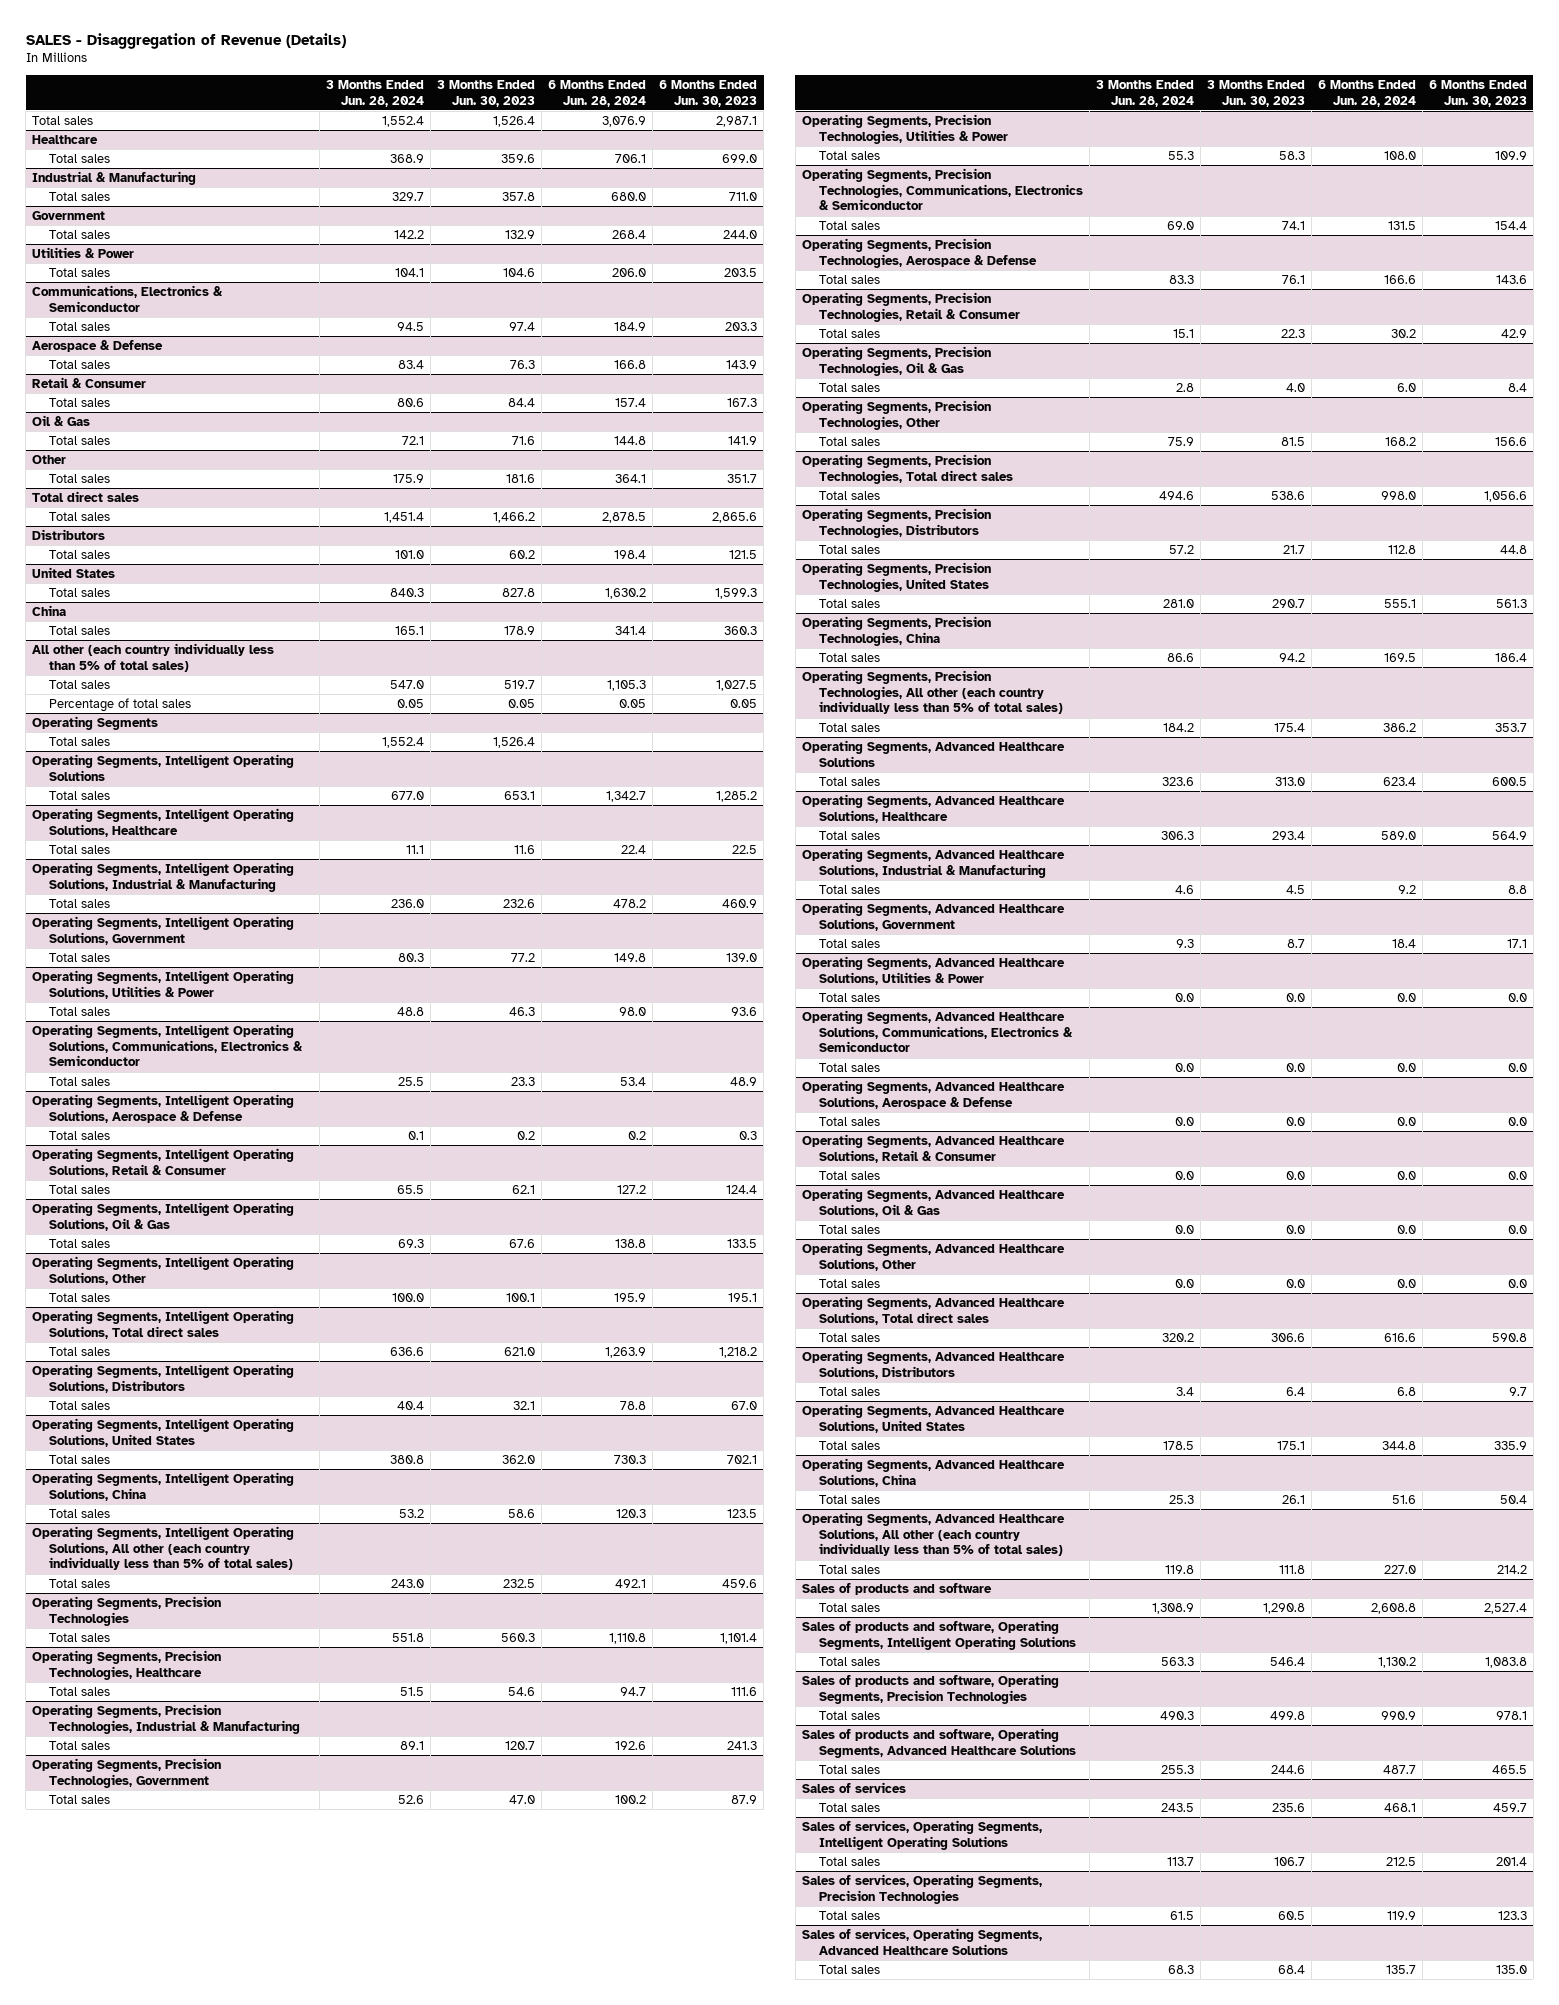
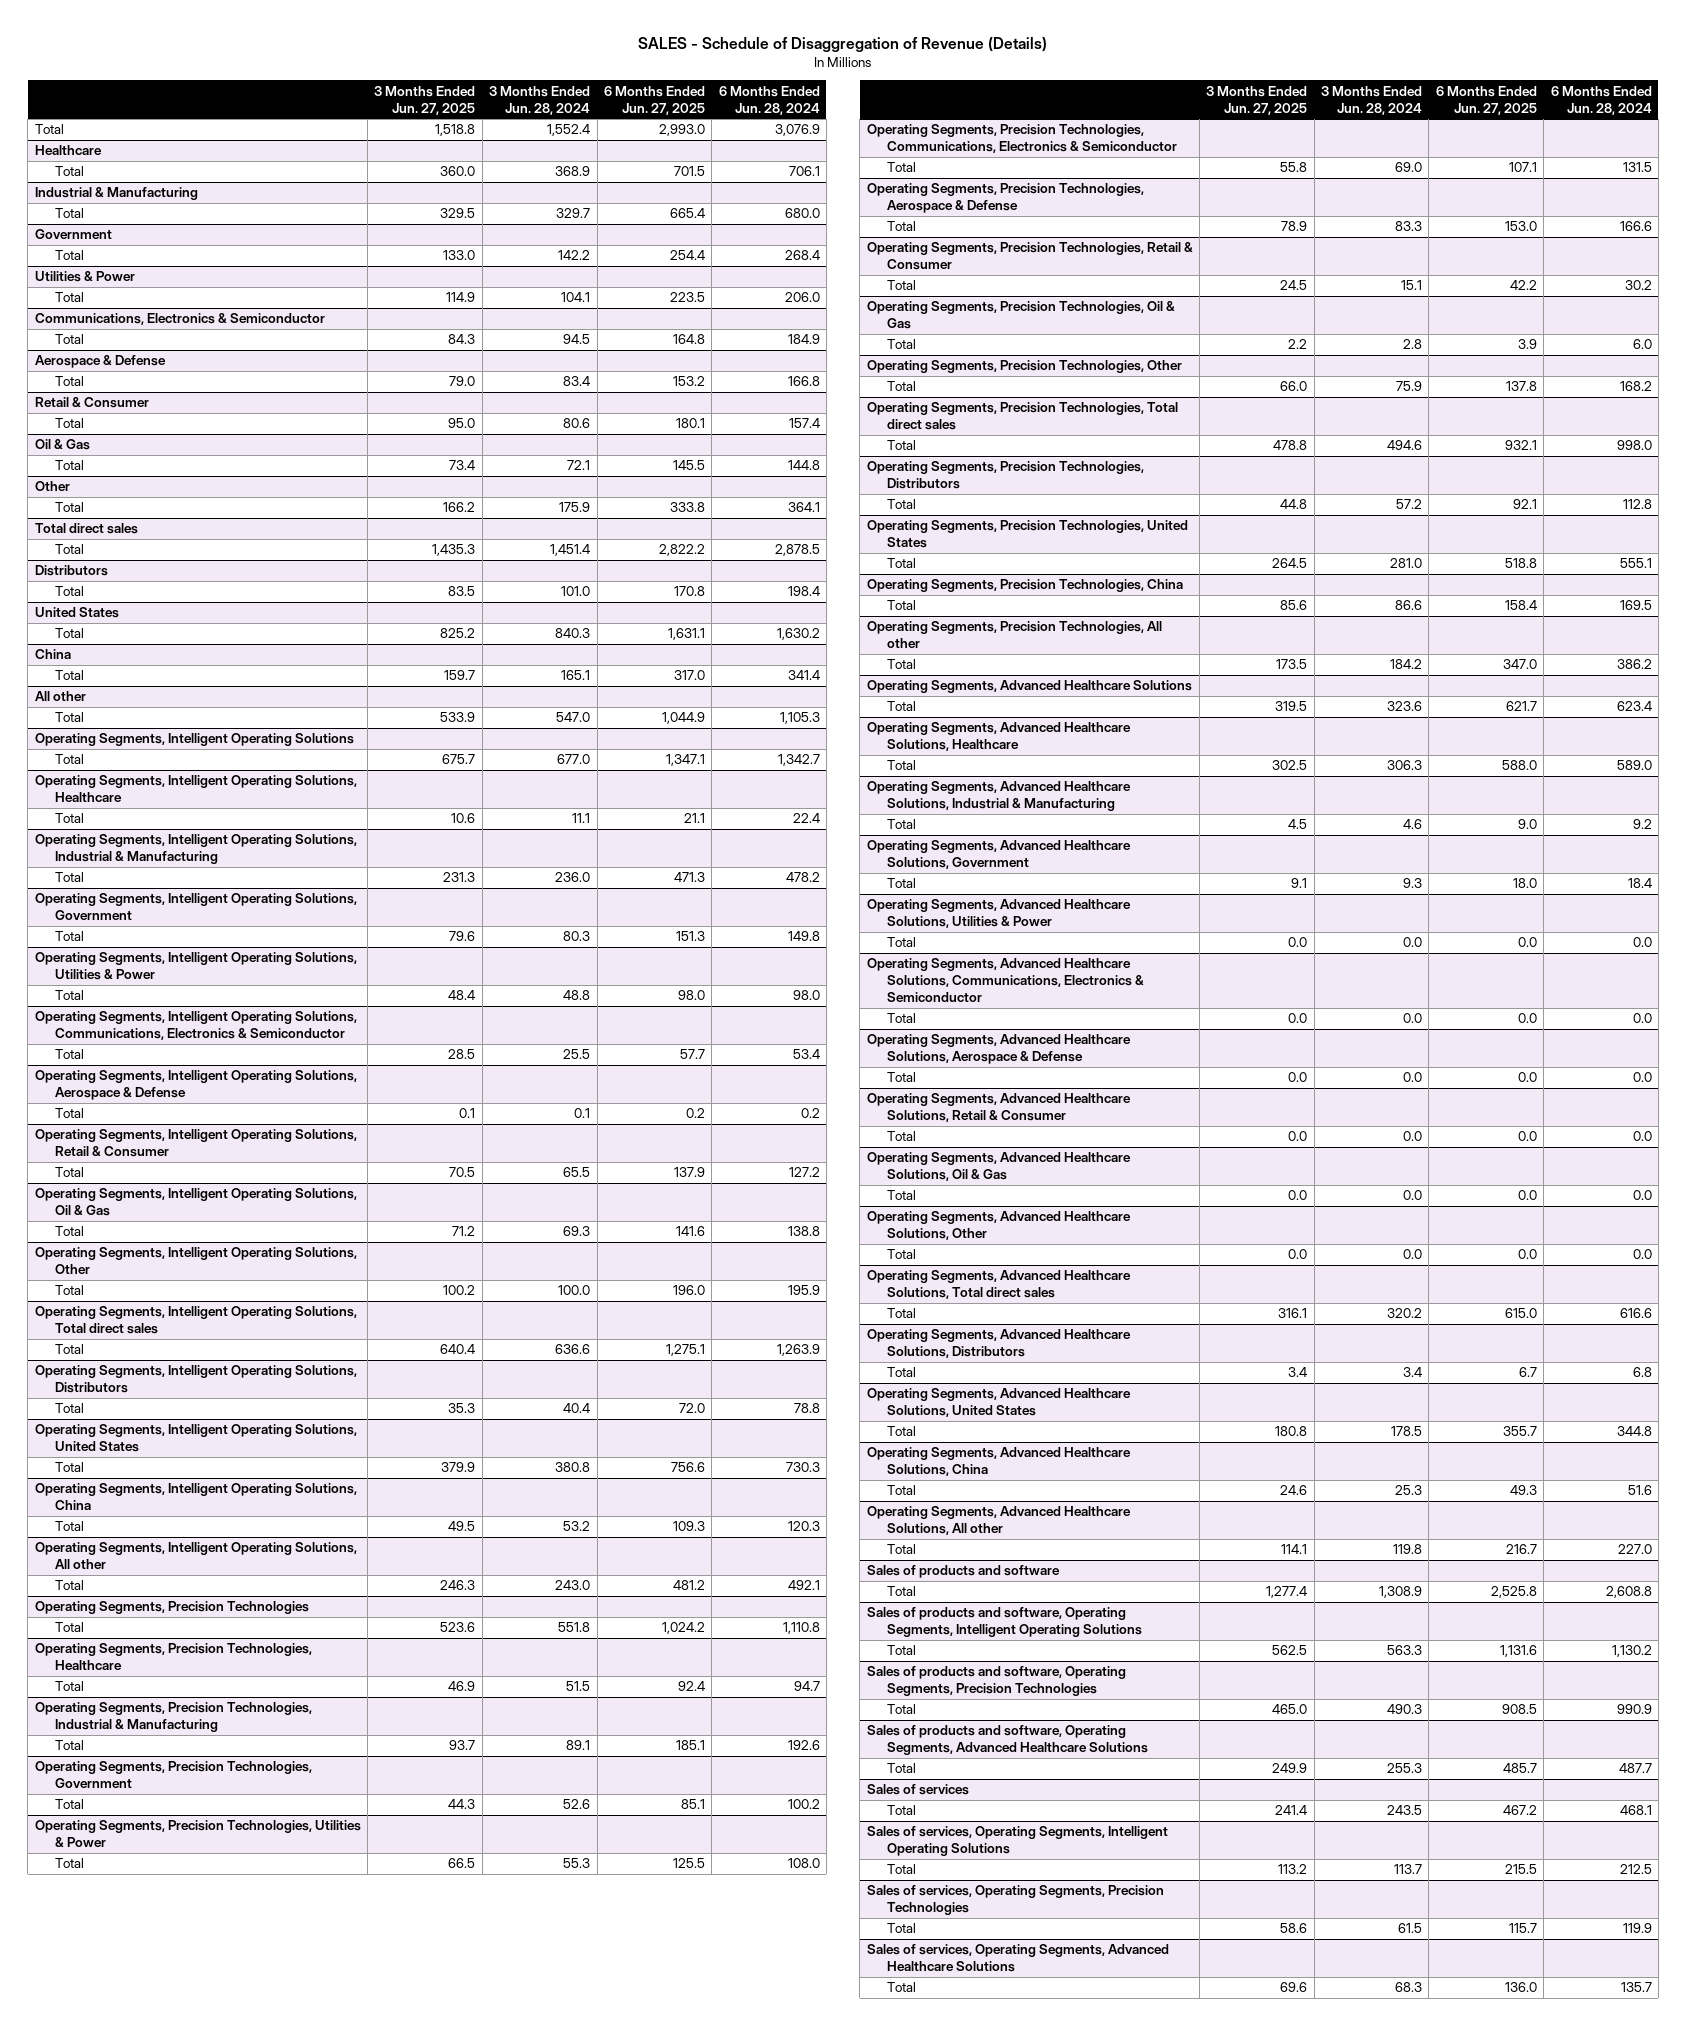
[25,33,346,50] SALES - Disaggregation of Revenue (Details) -> [638,36,1048,52] SALES - Schedule of Disaggregation of Revenue (Details)
[437,79,536,107] 3 Months Ended Jun. 30, 2023 -> none
[659,79,758,107] 6 Months Ended Jun. 30, 2023 -> none
none -> [374,85,476,115] 3 Months Ended Jun. 27, 2025
none -> [603,85,705,115] 6 Months Ended Jun. 27, 2025
[32,115,94,125] Total sales -> [34,124,64,135] Total
[49,153,111,163] Total sales -> [55,166,85,177] Total
[49,191,111,201] Total sales -> [55,208,85,219] Total
[49,229,111,239] Total sales -> [55,250,85,261] Total
[49,267,111,277] Total sales -> [55,292,85,303] Total
[49,321,111,331] Total sales -> [55,334,85,345] Total
[49,359,111,369] Total sales -> [55,376,85,387] Total
[49,397,111,407] Total sales -> [55,418,85,429] Total
[49,435,111,445] Total sales -> [55,460,85,471] Total
[49,473,111,483] Total sales -> [55,502,85,513] Total
[49,511,111,521] Total sales -> [55,544,85,555] Total
[49,549,111,559] Total sales -> [55,586,85,597] Total
[49,587,111,597] Total sales -> [55,628,85,639] Total
[49,697,192,712] Percentage of total sales -> none
[32,715,159,730] Operating Segments -> none
[49,736,111,746] Total sales -> none
[49,625,111,635] Total sales -> [55,670,85,681] Total
[32,642,275,672] All other (each country individually less than 5% of total sales) -> [34,691,86,702] All other
[49,679,111,689] Total sales -> [55,712,85,723] Total
[49,790,111,800] Total sales -> [55,754,85,765] Total
[49,844,111,854] Total sales -> [55,813,85,824] Total
[49,898,111,908] Total sales -> [55,872,85,883] Total
[49,952,111,962] Total sales -> [55,931,85,942] Total
[49,1006,111,1016] Total sales -> [55,990,85,1001] Total
[49,1076,111,1086] Total sales -> [55,1049,85,1060] Total
[49,1130,111,1140] Total sales -> [55,1108,85,1119] Total
[49,1184,111,1194] Total sales -> [55,1167,85,1178] Total
[49,1238,111,1248] Total sales -> [55,1226,85,1237] Total
[49,1292,111,1302] Total sales -> [55,1285,85,1296] Total
[49,1346,111,1356] Total sales -> [55,1344,85,1355] Total
[49,1400,111,1410] Total sales -> [55,1403,85,1414] Total
[49,1454,111,1464] Total sales -> [55,1462,85,1473] Total
[32,1525,295,1571] Operating Segments, Intelligent Operating Solutions, All other (each country individually less than 5% of total sales) -> none
[49,1508,111,1518] Total sales -> [55,1521,85,1532] Total
none -> [34,1542,357,1570] Operating Segments, Intelligent Operating Solutions, All other
[49,1578,111,1588] Total sales -> [55,1580,85,1591] Total
[49,1632,111,1642] Total sales -> [55,1622,85,1633] Total
[49,1686,111,1696] Total sales -> [55,1681,85,1692] Total
[49,1740,111,1750] Total sales -> [55,1740,85,1751] Total
[49,1794,111,1804] Total sales -> [55,1799,85,1810] Total
[818,150,880,160] Total sales -> [55,1858,85,1869] Total
[818,220,880,230] Total sales -> [887,162,917,173] Total
[818,274,880,284] Total sales -> [887,221,917,232] Total
[818,328,880,338] Total sales -> [887,280,917,291] Total
[818,382,880,392] Total sales -> [887,339,917,350] Total
[818,436,880,446] Total sales -> [887,381,917,392] Total
[818,490,880,500] Total sales -> [887,440,917,451] Total
[818,544,880,554] Total sales -> [887,499,917,510] Total
[818,598,880,608] Total sales -> [887,558,917,569] Total
[801,669,1063,715] Operating Segments, Precision Technologies, All other (each country individually less than 5% of total sales) -> none
[818,652,880,662] Total sales -> [887,600,917,611] Total
none -> [866,621,1162,649] Operating Segments, Precision Technologies, All other
[818,722,880,732] Total sales -> [887,659,917,670] Total
[818,776,880,786] Total sales -> [887,701,917,712] Total
[818,830,880,840] Total sales -> [887,760,917,771] Total
[818,884,880,894] Total sales -> [887,819,917,830] Total
[818,938,880,948] Total sales -> [887,878,917,889] Total
[818,992,880,1002] Total sales -> [887,937,917,948] Total
[818,1062,880,1072] Total sales -> [887,1013,917,1024] Total
[818,1116,880,1126] Total sales -> [887,1072,917,1083] Total
[818,1170,880,1180] Total sales -> [887,1131,917,1142] Total
[818,1224,880,1234] Total sales -> [887,1190,917,1201] Total
[818,1278,880,1288] Total sales -> [887,1249,917,1260] Total
[818,1332,880,1342] Total sales -> [887,1308,917,1319] Total
[818,1386,880,1396] Total sales -> [887,1367,917,1378] Total
[818,1440,880,1450] Total sales -> [887,1426,917,1437] Total
[801,1511,1065,1557] Operating Segments, Advanced Healthcare Solutions, All other (each country individually less than 5% of total sales) -> none
[818,1494,880,1504] Total sales -> [887,1485,917,1496] Total
none -> [866,1506,1131,1536] Operating Segments, Advanced Healthcare Solutions, All other
[818,1564,880,1574] Total sales -> [887,1544,917,1555] Total
[818,1602,880,1612] Total sales -> [887,1586,917,1597] Total
[818,1656,880,1666] Total sales -> [887,1645,917,1656] Total
[818,1710,880,1720] Total sales -> [887,1704,917,1715] Total
[818,1764,880,1774] Total sales -> [887,1763,917,1774] Total
[818,1802,880,1812] Total sales -> [887,1805,917,1816] Total
[818,1856,880,1866] Total sales -> [887,1864,917,1875] Total
[818,1910,880,1920] Total sales -> [887,1923,917,1934] Total
[818,1964,880,1974] Total sales -> [887,1982,917,1993] Total

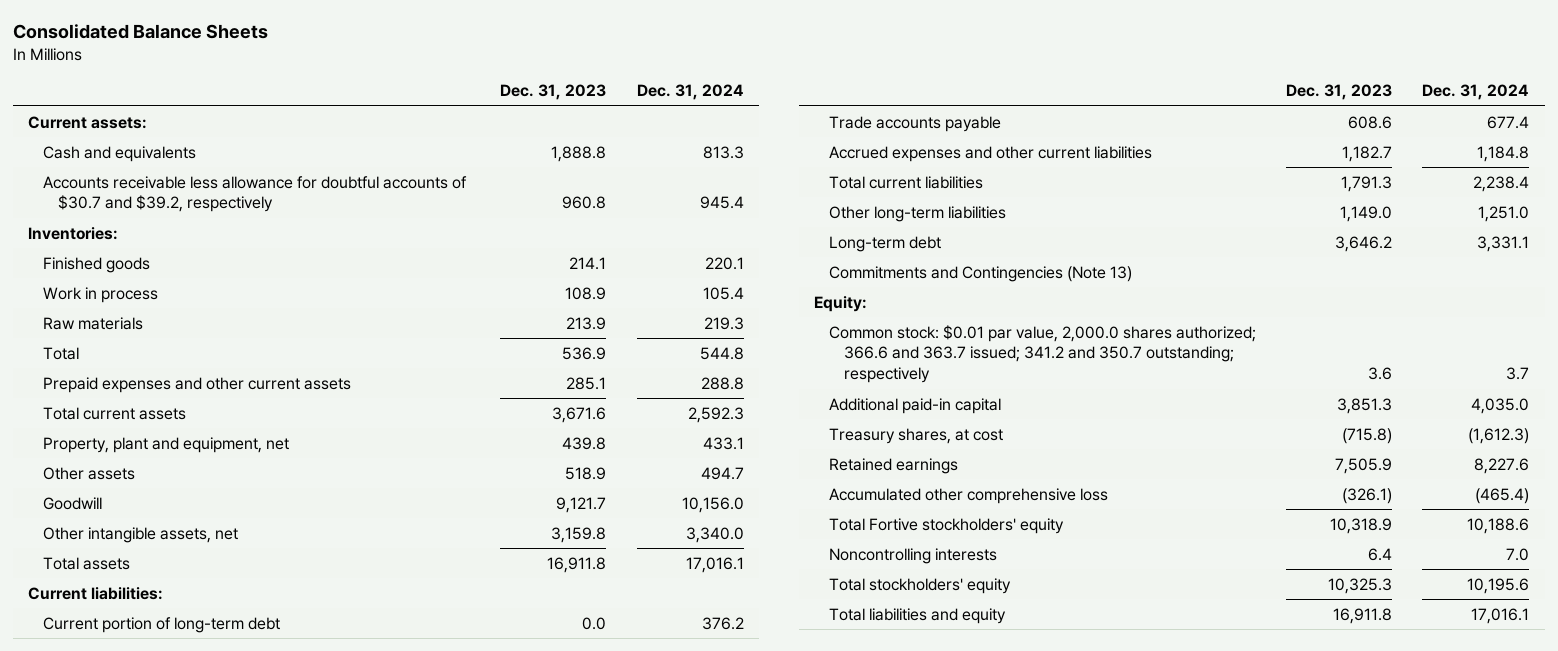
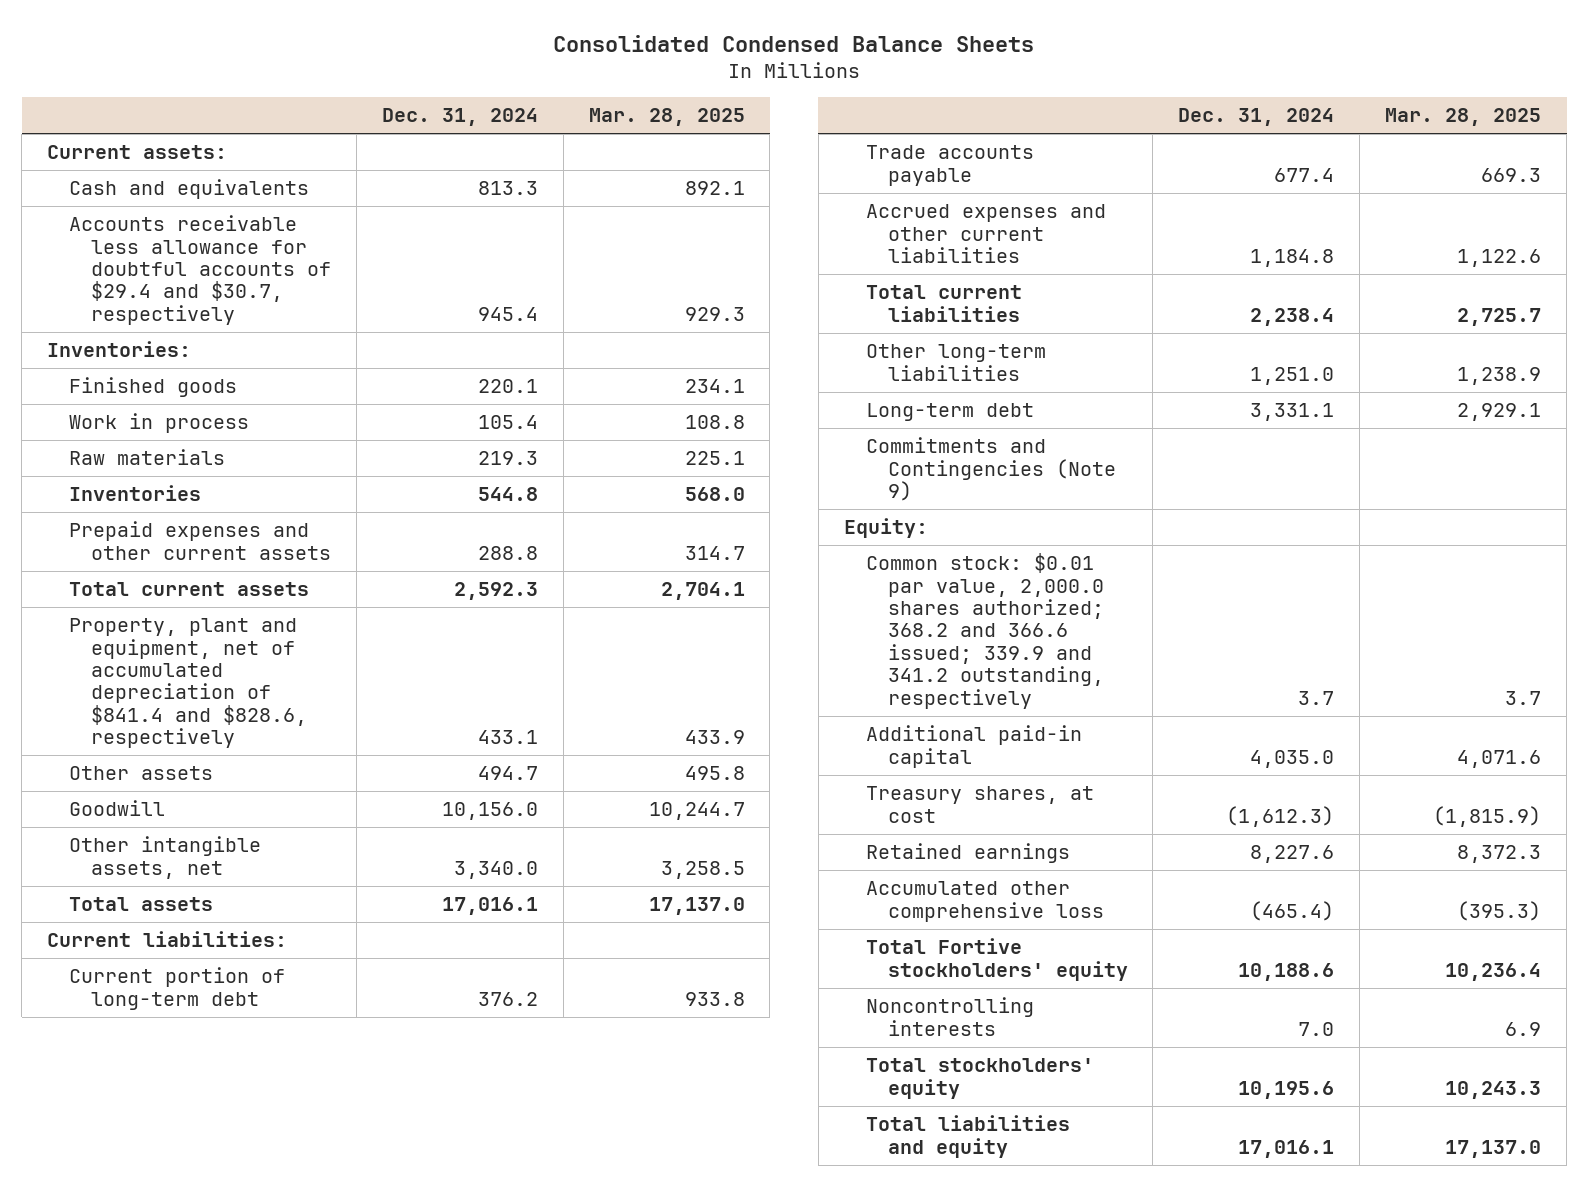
[13,24,269,40] Consolidated Balance Sheets -> [553,34,1035,52] Consolidated Condensed Balance Sheets
[500,84,607,101] Dec. 31, 2023 -> none
none -> [588,108,745,127] Mar. 28, 2025
[43,175,468,213] Accounts receivable less allowance for doubtful accounts of $30.7 and $39.2, respectively -> [68,215,331,325] Accounts receivable less allowance for doubtful accounts of $29.4 and $30.7, respectively
[43,346,80,360] Total -> [68,485,201,502] Inventories
[43,436,290,453] Property, plant and equipment, net -> [68,618,307,749] Property, plant and equipment, net of accumulated depreciation of $841.4 and $828.6, respectively
[828,265,1132,282] Commitments and Contingencies (Note 13) -> [865,437,1116,501] Commitments and Contingencies (Note 9)
[828,324,1256,384] Common stock: $0.01 par value, 2,000.0 shares authorized; 366.6 and 363.7 issued; 341.2 and 350.7 outstanding; respectively -> [865,553,1104,709] Common stock: $0.01 par value, 2,000.0 shares authorized; 368.2 and 366.6 issued; 339.9 and 341.2 outstanding, respectively

